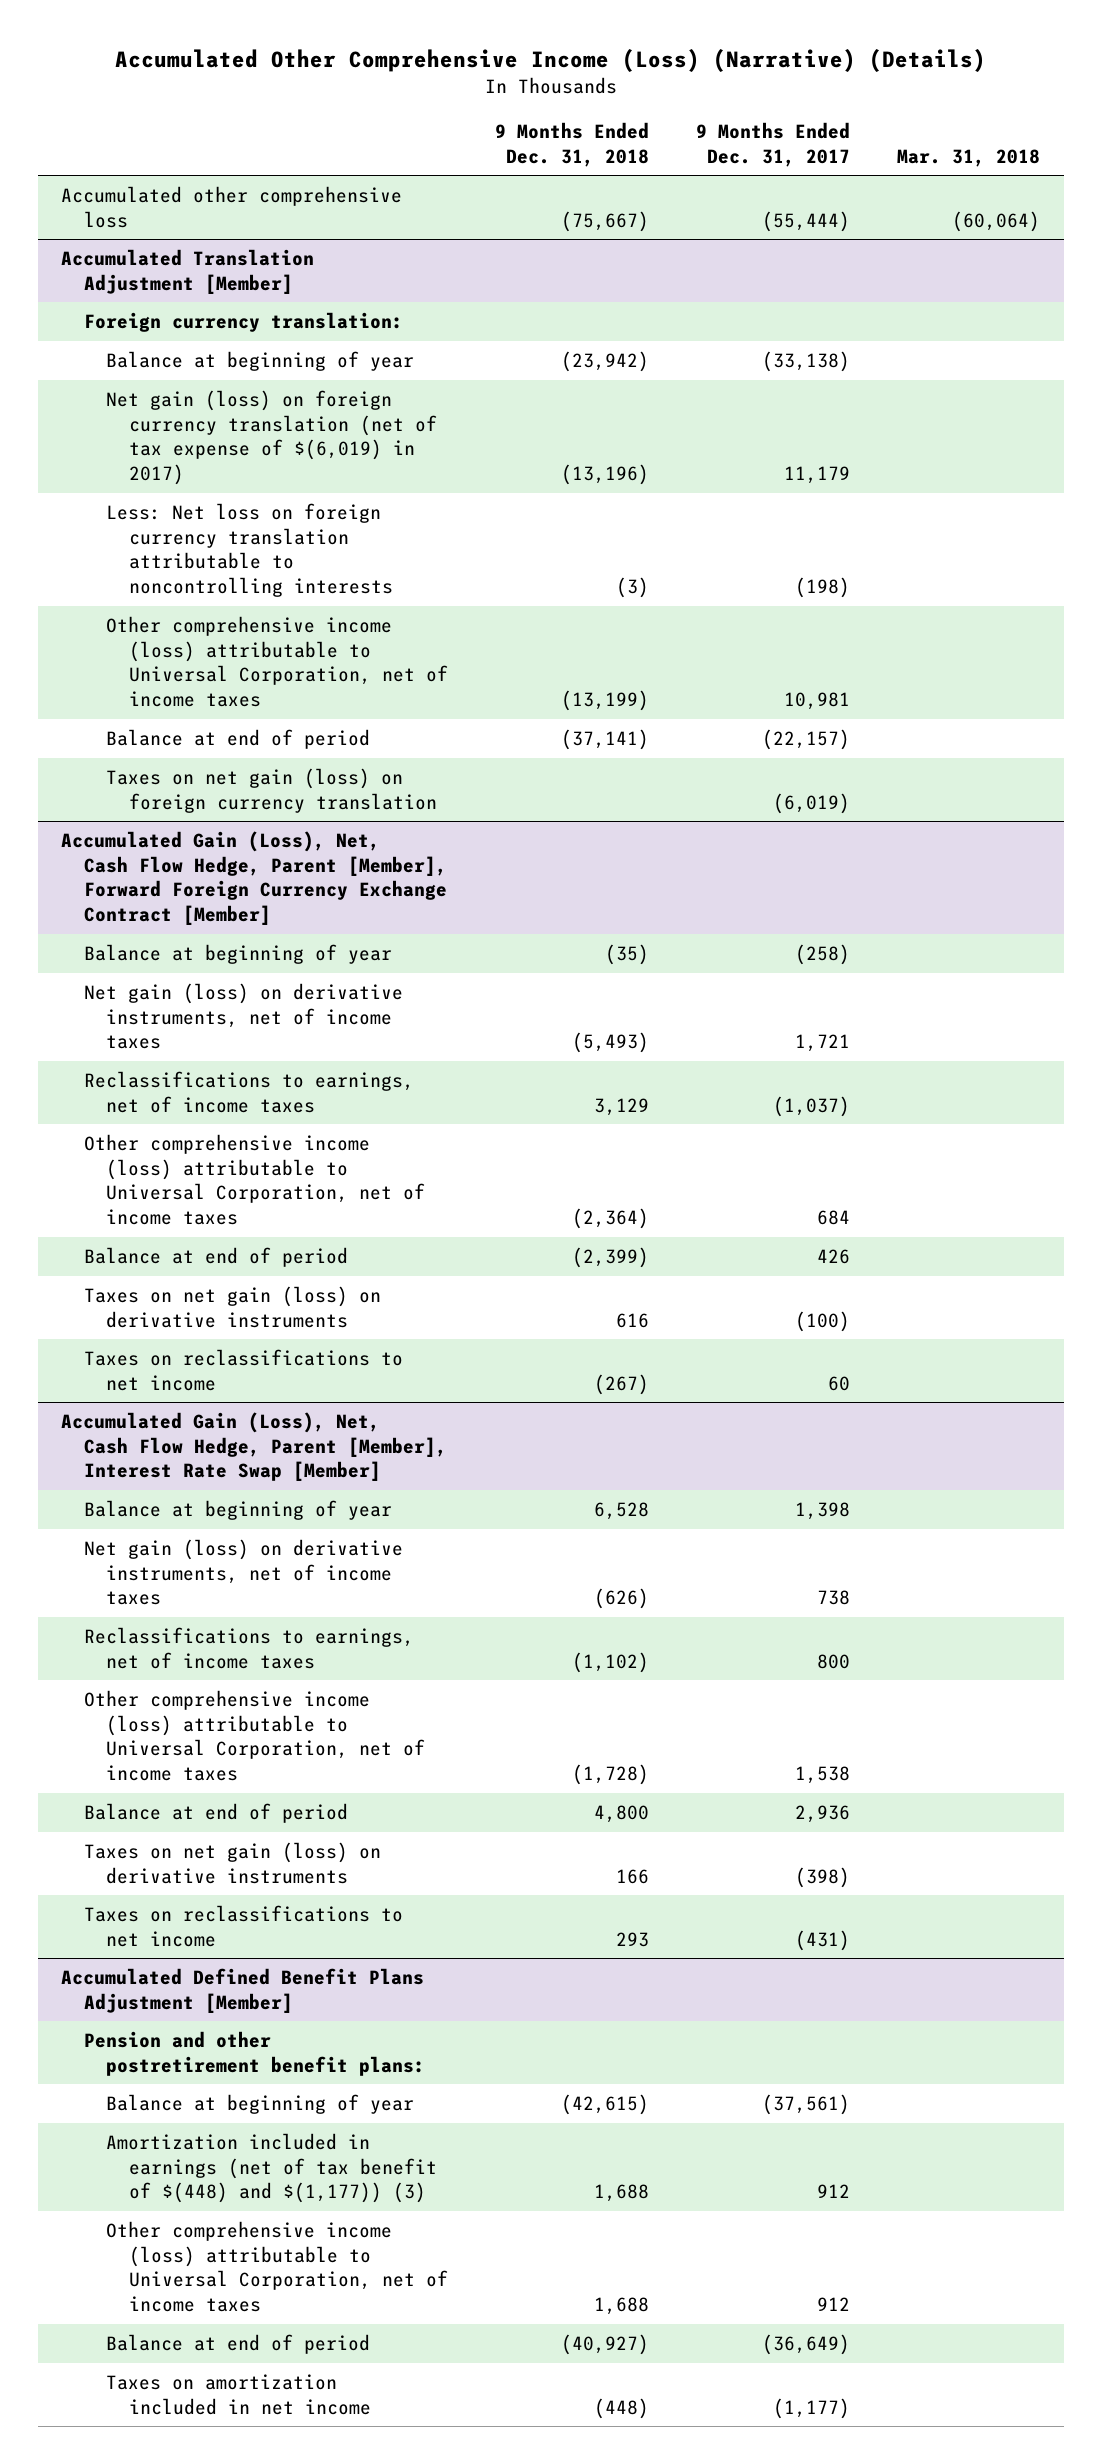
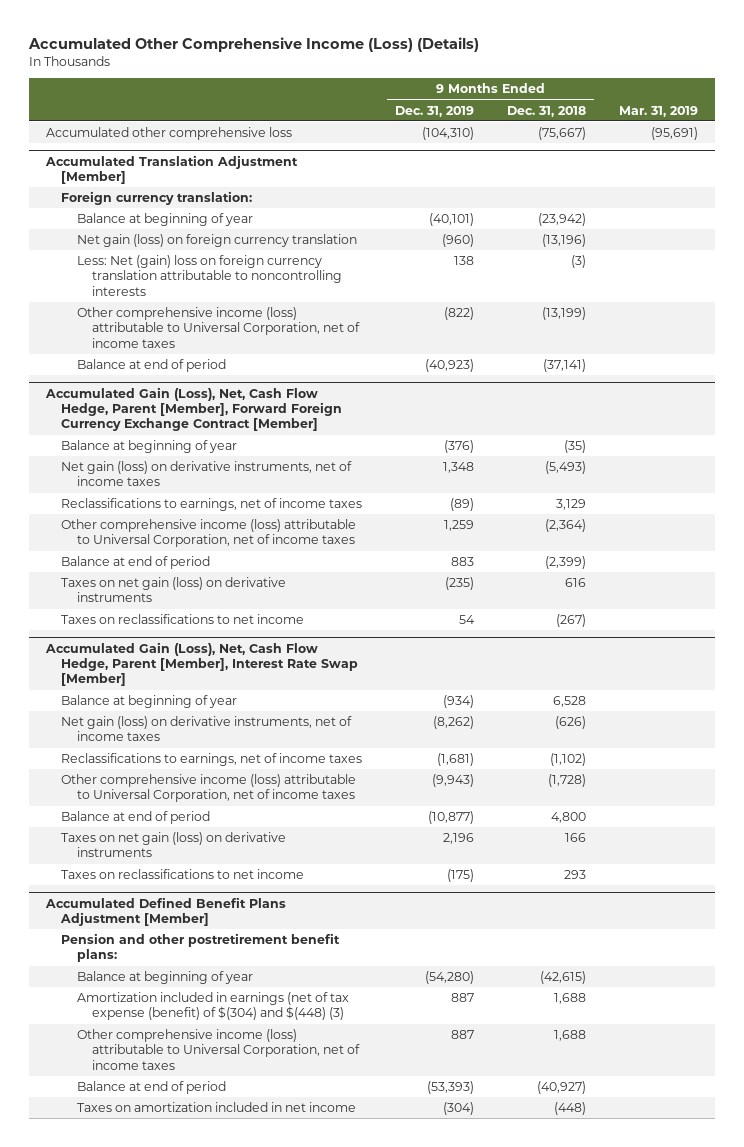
[114,49,986,73] Accumulated Other Comprehensive Income (Loss) (Narrative) (Details) -> [28,36,480,52] Accumulated Other Comprehensive Income (Loss) (Details)
[695,122,850,167] 9 Months Ended Dec. 31, 2017 -> none
[897,148,1041,167] Mar. 31, 2018 -> none
none -> [395,105,475,117] Dec. 31, 2019
none -> [619,105,699,117] Mar. 31, 2019
[106,389,437,485] Net gain (loss) on foreign currency translation (net of tax expense of $(6,019) in 2017) -> [76,234,357,248] Net gain (loss) on foreign currency translation
[106,502,393,597] Less: Net loss on foreign currency translation attributable to noncontrolling interests -> [76,255,343,296] Less: Net (gain) loss on foreign currency translation attributable to noncontrolling interests
[106,767,437,813] Taxes on net gain (loss) on foreign currency translation -> none
[106,2132,437,2204] Amortization included in earnings (net of tax benefit of $(448) and $(1,177)) (3) -> [76,992,349,1021] Amortization included in earnings (net of tax expense (benefit) of $(304) and $(448) (3)

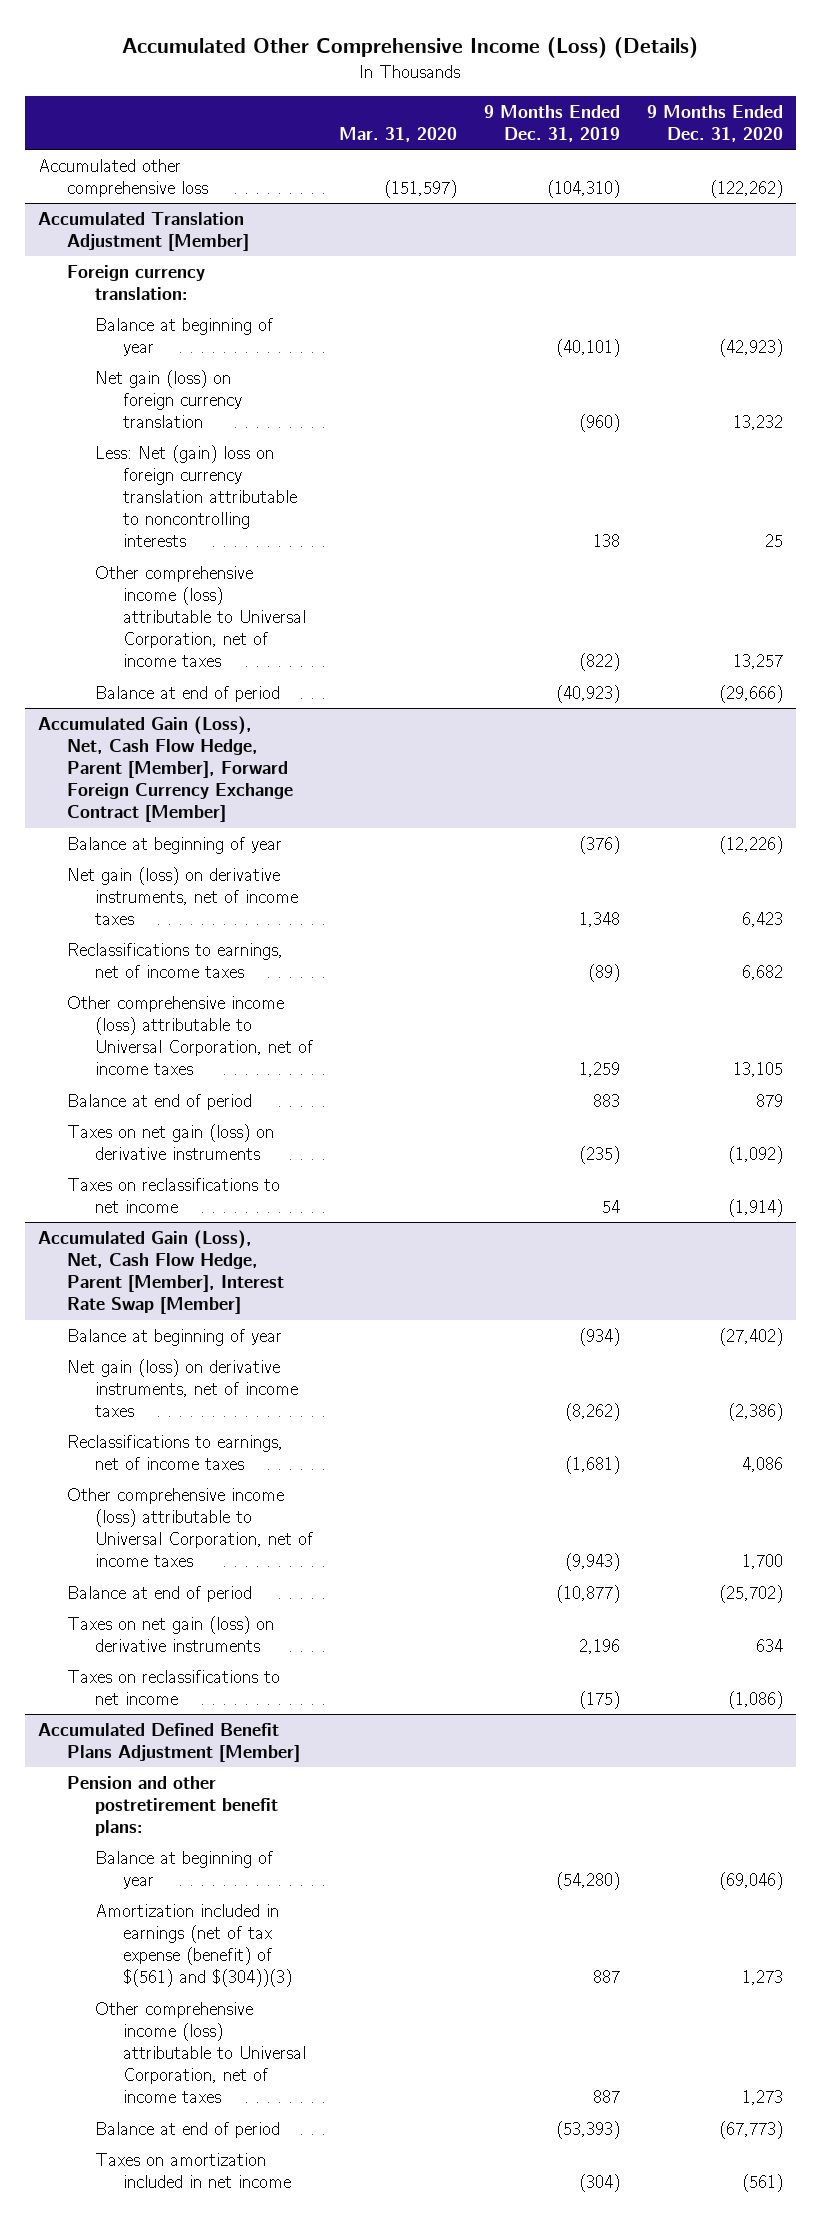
[507,105,587,117] Dec. 31, 2018 -> none
[619,105,699,117] Mar. 31, 2019 -> none
none -> [339,127,458,143] Mar. 31, 2020
none -> [646,104,783,143] 9 Months Ended Dec. 31, 2020
[76,992,349,1021] Amortization included in earnings (net of tax expense (benefit) of $(304) and $(448) (3) -> [94,1903,293,1988] Amortization included in earnings (net of tax expense (benefit) of $(561) and $(304))(3)

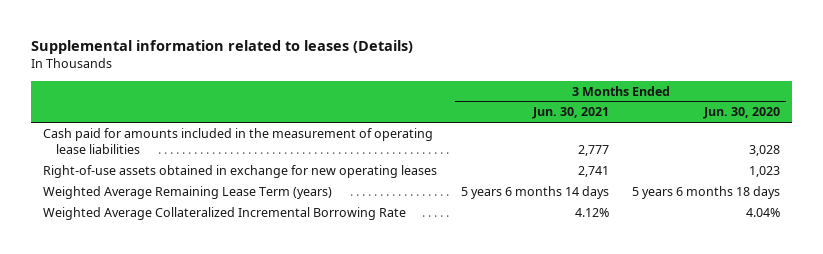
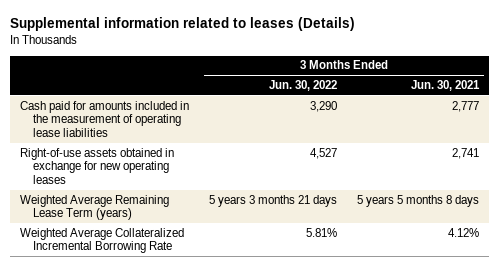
[703,107,781,120] Jun. 30, 2020 -> none
none -> [268,80,337,92] Jun. 30, 2022
[460,185,609,199] 5 years 6 months 14 days -> [356,194,479,207] 5 years 5 months 8 days

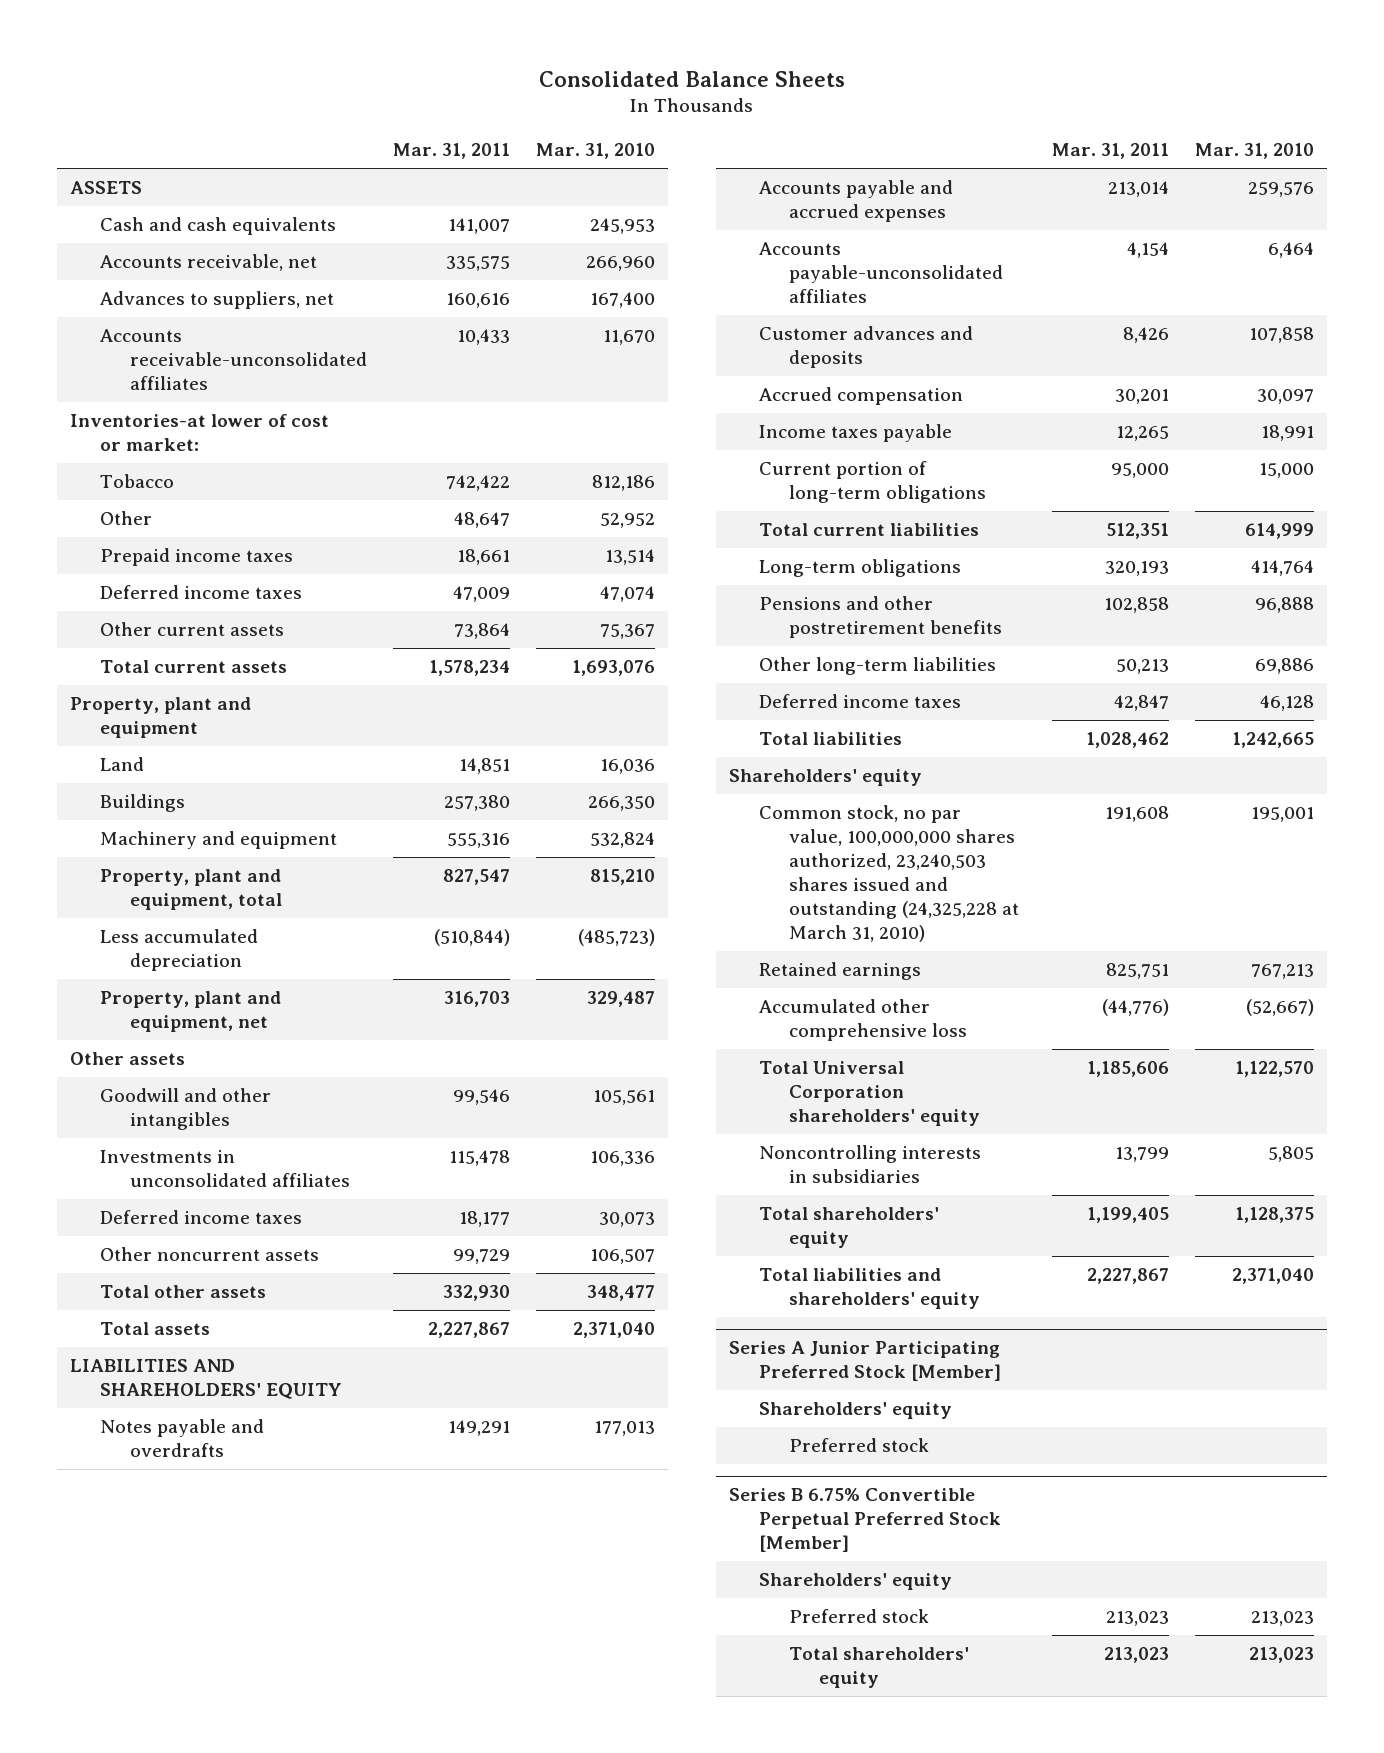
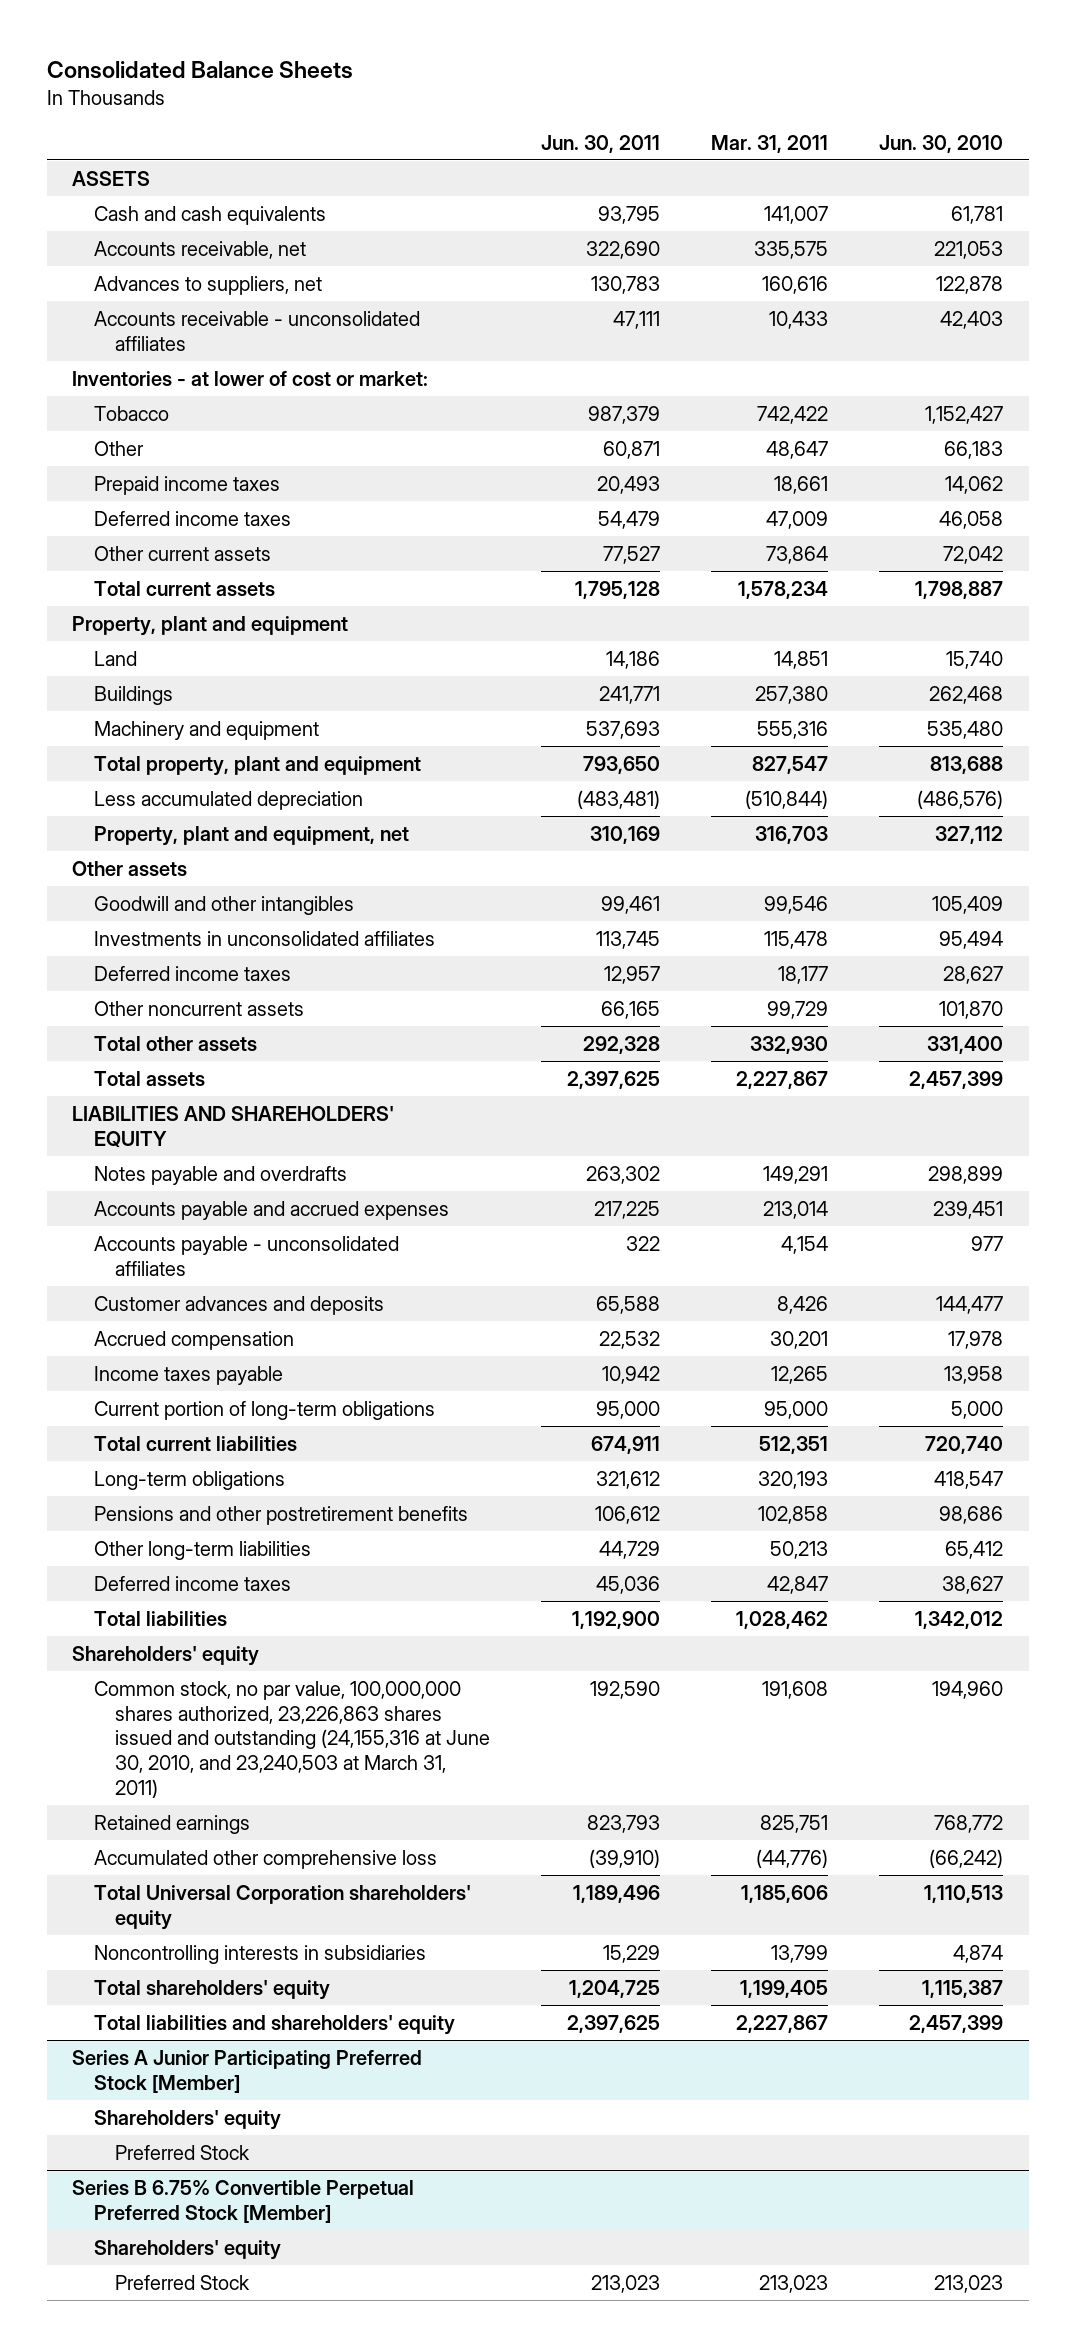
[536,143,656,160] Mar. 31, 2010 -> none
none -> [540,134,660,153] Jun. 30, 2011
none -> [879,134,1004,153] Jun. 30, 2010
[100,329,368,391] Accounts receivable-unconsolidated affiliates -> [93,310,420,351] Accounts receivable - unconsolidated affiliates
[70,414,330,452] Inventories-at lower of cost or market: -> [72,370,429,386] Inventories - at lower of cost or market:
[100,869,283,911] Property, plant and equipment, total -> [93,755,421,776] Total property, plant and equipment
[758,242,1003,304] Accounts payable-unconsolidated affiliates -> [93,1235,399,1276] Accounts payable - unconsolidated affiliates
[758,805,1019,943] Common stock, no par value, 100,000,000 shares authorized, 23,240,503 shares issued and outstanding (24,325,228 at March 31, 2010) -> [93,1680,490,1798] Common stock, no par value, 100,000,000 shares authorized, 23,226,863 shares issued and outstanding (24,155,316 at June 30, 2010, and 23,240,503 at March 31, 2011)
[788,1438,929,1453] Preferred stock -> [114,2144,250,2160] Preferred Stock
[788,1647,969,1689] Total shareholders' equity -> none
[788,1609,929,1624] Preferred stock -> [114,2274,250,2290] Preferred Stock

